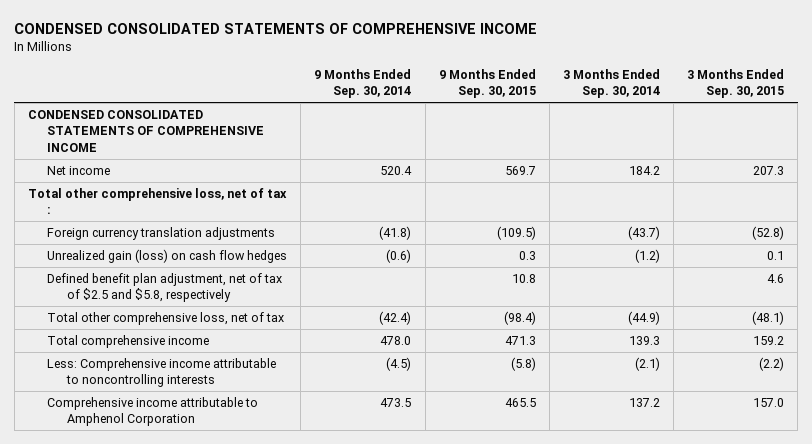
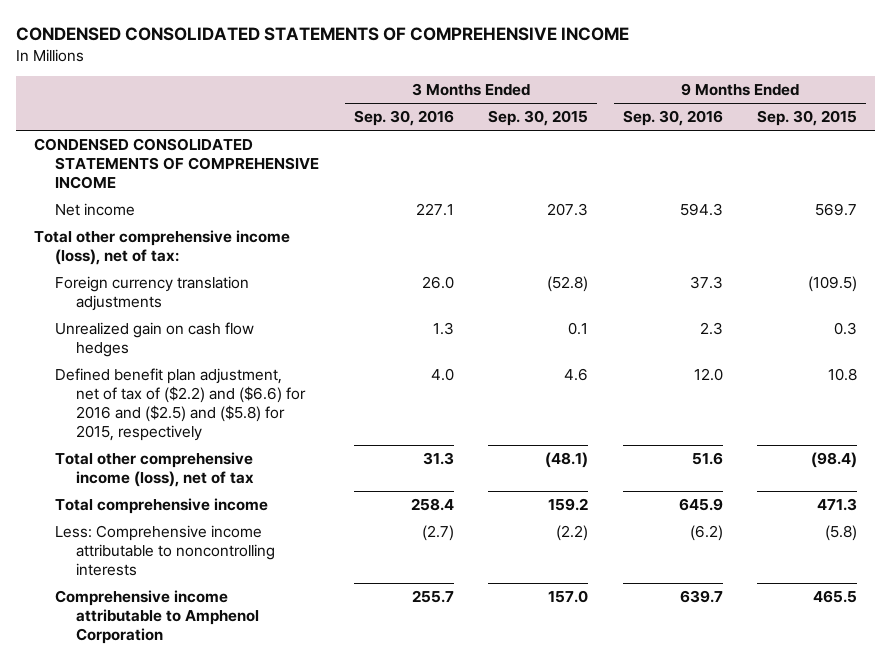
[314,69,412,99] 9 Months Ended Sep. 30, 2014 -> none
[562,69,660,99] 3 Months Ended Sep. 30, 2014 -> none
none -> [353,110,454,127] Sep. 30, 2016
none -> [622,110,723,127] Sep. 30, 2016
[27,187,287,215] Total other comprehensive loss, net of tax : -> [33,229,290,266] Total other comprehensive income (loss), net of tax:
[47,248,288,263] Unrealized gain (loss) on cash flow hedges -> [55,321,255,358] Unrealized gain on cash flow hedges
[47,272,283,303] Defined benefit plan adjustment, net of tax of $2.5 and $5.8, respectively -> [55,367,307,442] Defined benefit plan adjustment, net of tax of ($2.2) and ($6.6) for 2016 and ($2.5) and ($5.8) for 2015, respectively
[47,311,285,325] Total other comprehensive loss, net of tax -> [55,451,255,488] Total other comprehensive income (loss), net of tax

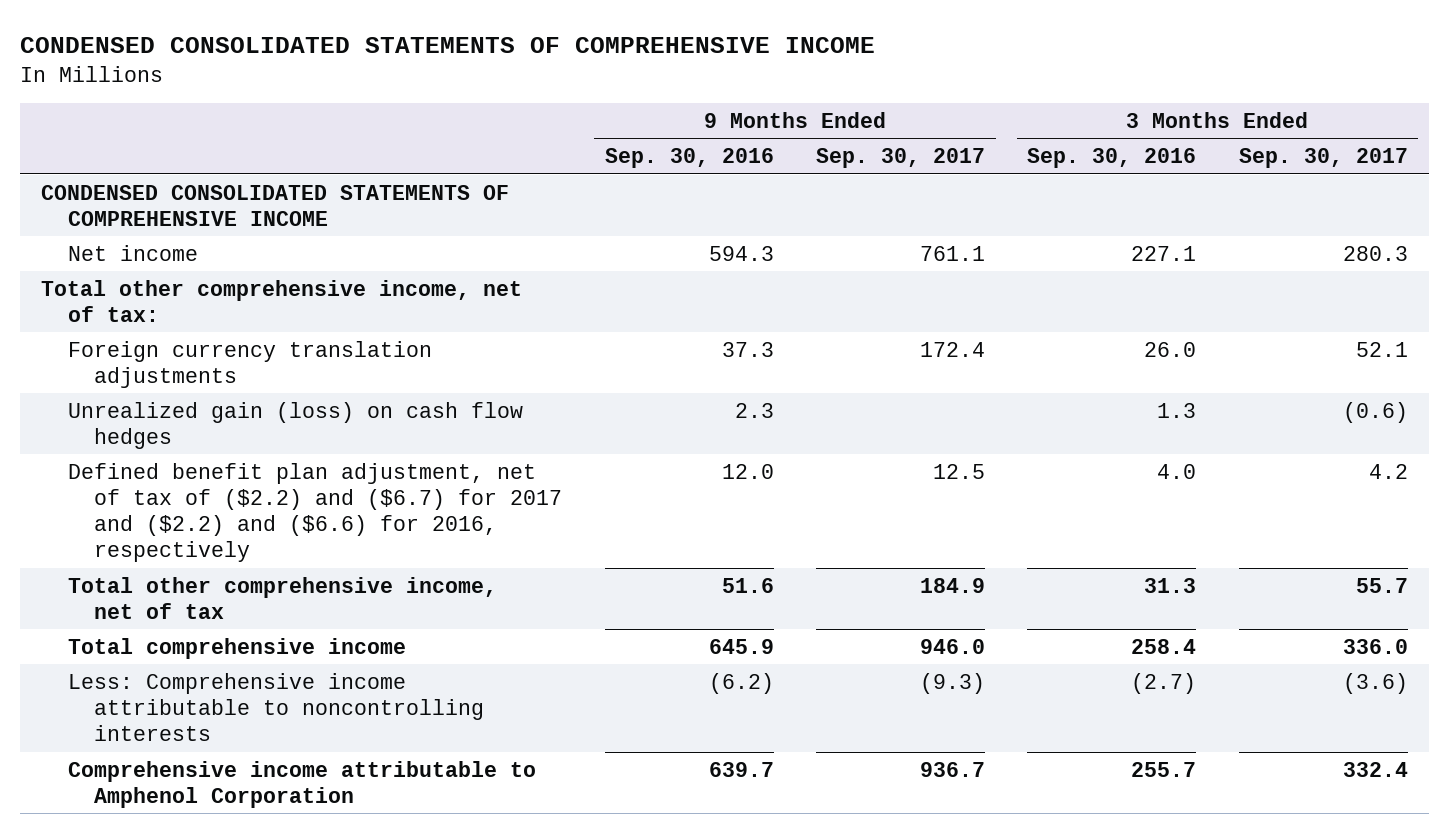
[488,110,589,127] Sep. 30, 2015 -> none
[757,110,858,127] Sep. 30, 2015 -> none
none -> [815,148,985,169] Sep. 30, 2017
none -> [1238,148,1408,169] Sep. 30, 2017
[33,229,290,266] Total other comprehensive income (loss), net of tax: -> [40,279,522,322] Total other comprehensive income, net of tax:
[55,321,255,358] Unrealized gain on cash flow hedges -> [67,401,523,449] Unrealized gain (loss) on cash flow hedges
[55,367,307,442] Defined benefit plan adjustment, net of tax of ($2.2) and ($6.6) for 2016 and ($2.5) and ($5.8) for 2015, respectively -> [67,462,563,563] Defined benefit plan adjustment, net of tax of ($2.2) and ($6.7) for 2017 and ($2.2) and ($6.6) for 2016, respectively
[55,451,255,488] Total other comprehensive income (loss), net of tax -> [67,576,497,619] Total other comprehensive income, net of tax

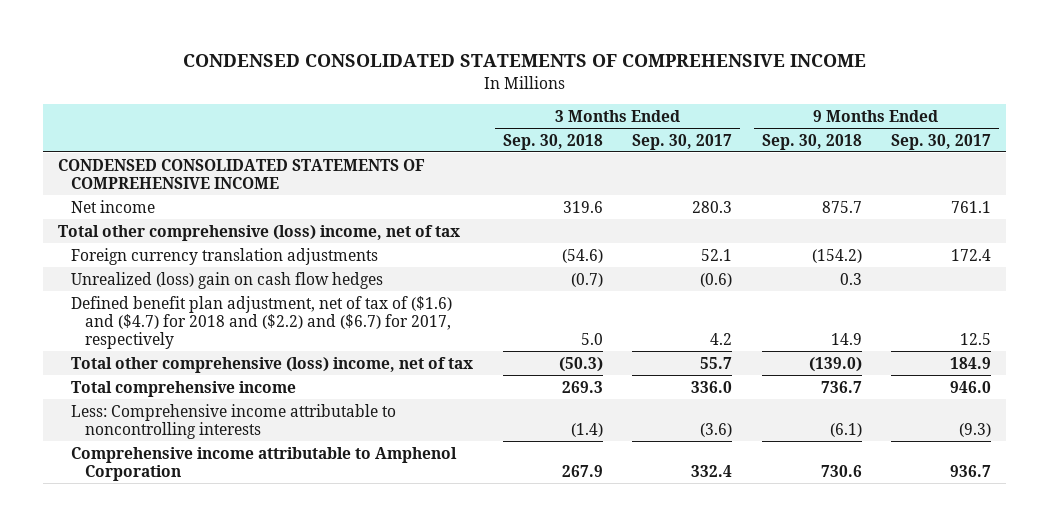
[604,148,774,169] Sep. 30, 2016 -> none
[1027,148,1197,169] Sep. 30, 2016 -> none
none -> [502,133,603,150] Sep. 30, 2018
none -> [761,133,862,150] Sep. 30, 2018
[40,279,522,322] Total other comprehensive income, net of tax: -> [57,224,460,241] Total other comprehensive (loss) income, net of tax
[67,401,523,449] Unrealized gain (loss) on cash flow hedges -> [71,271,384,289] Unrealized (loss) gain on cash flow hedges
[67,462,563,563] Defined benefit plan adjustment, net of tax of ($2.2) and ($6.7) for 2017 and ($2.2) and ($6.6) for 2016, respectively -> [71,295,453,350] Defined benefit plan adjustment, net of tax of ($1.6) and ($4.7) for 2018 and ($2.2) and ($6.7) for 2017, respectively
[67,576,497,619] Total other comprehensive income, net of tax -> [71,356,474,373] Total other comprehensive (loss) income, net of tax

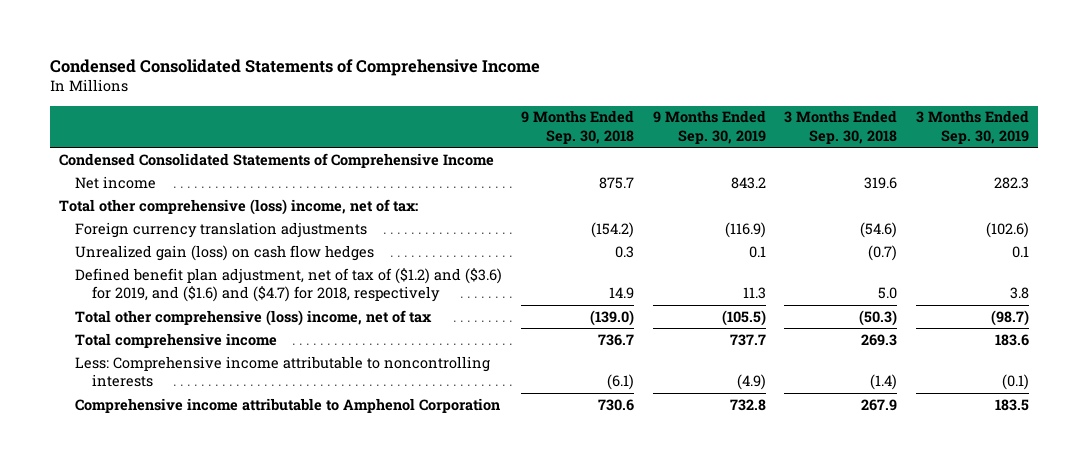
[182,54,866,68] CONDENSED CONSOLIDATED STATEMENTS OF COMPREHENSIVE INCOME -> [49,58,540,76] Condensed Consolidated Statements of Comprehensive Income
[632,133,733,150] Sep. 30, 2017 -> none
[891,133,992,150] Sep. 30, 2017 -> none
none -> [652,110,766,144] 9 Months Ended Sep. 30, 2019
none -> [916,110,1030,144] 3 Months Ended Sep. 30, 2019
[57,158,425,189] CONDENSED CONSOLIDATED STATEMENTS OF COMPREHENSIVE INCOME -> [58,152,494,168] Condensed Consolidated Statements of Comprehensive Income
[57,224,460,241] Total other comprehensive (loss) income, net of tax -> [58,198,418,215] Total other comprehensive (loss) income, net of tax:
[71,271,384,289] Unrealized (loss) gain on cash flow hedges -> [75,244,375,261] Unrealized gain (loss) on cash flow hedges
[71,295,453,350] Defined benefit plan adjustment, net of tax of ($1.6) and ($4.7) for 2018 and ($2.2) and ($6.7) for 2017, respectively -> [75,267,503,303] Defined benefit plan adjustment, net of tax of ($1.2) and ($3.6) for 2019, and ($1.6) and ($4.7) for 2018, respectively

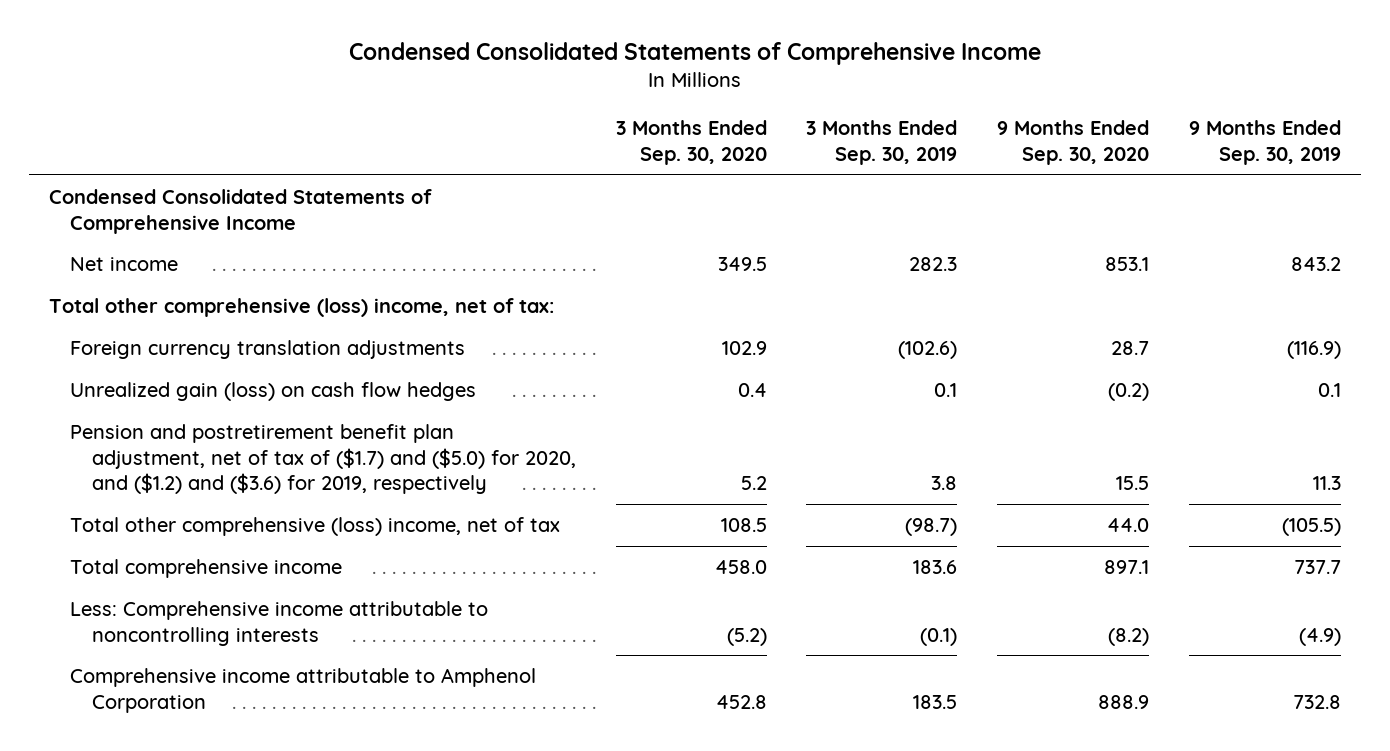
[521,110,635,144] 9 Months Ended Sep. 30, 2018 -> none
[784,110,898,144] 3 Months Ended Sep. 30, 2018 -> none
none -> [615,120,767,166] 3 Months Ended Sep. 30, 2020
none -> [997,120,1150,166] 9 Months Ended Sep. 30, 2020
[75,267,503,303] Defined benefit plan adjustment, net of tax of ($1.2) and ($3.6) for 2019, and ($1.6) and ($4.7) for 2018, respectively -> [70,423,576,495] Pension and postretirement benefit plan adjustment, net of tax of ($1.7) and ($5.0) for 2020, and ($1.2) and ($3.6) for 2019, respectively

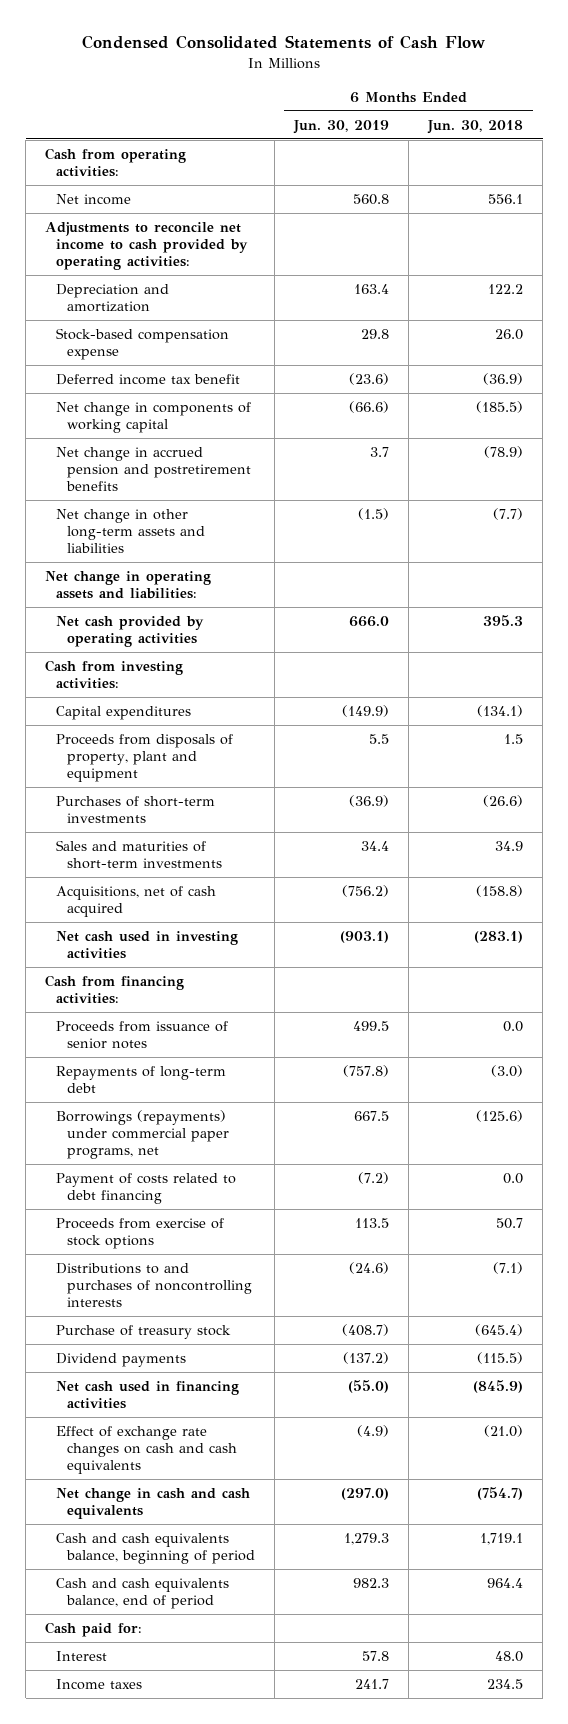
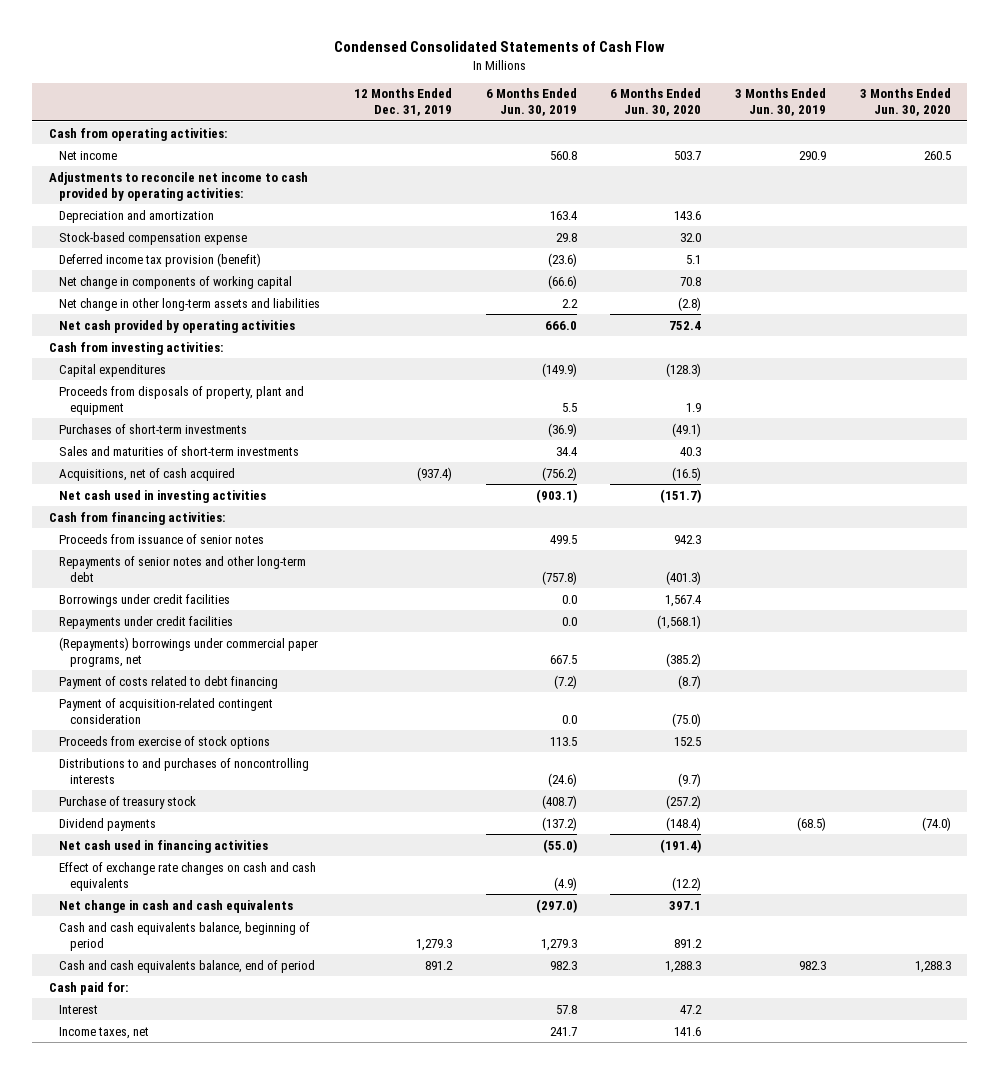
[427,119,524,134] Jun. 30, 2018 -> none
none -> [354,88,453,117] 12 Months Ended Dec. 31, 2019
none -> [610,88,702,117] 6 Months Ended Jun. 30, 2020
none -> [734,88,826,117] 3 Months Ended Jun. 30, 2019
none -> [859,88,951,117] 3 Months Ended Jun. 30, 2020
[56,374,241,386] Deferred income tax benefit -> [59,252,262,267] Deferred income tax provision (benefit)
[56,447,252,492] Net change in accrued pension and postretirement benefits -> none
[45,571,212,600] Net change in operating assets and liabilities: -> none
[358,508,390,521] (1.5) -> [561,298,578,308] 2.2
[56,1066,227,1094] Repayments of long-term debt -> [59,555,307,582] Repayments of senior notes and other long-term debt
none -> [59,593,231,607] Borrowings under credit facilities
none -> [59,615,234,629] Repayments under credit facilities
[56,1110,230,1160] Borrowings (repayments) under commercial paper programs, net -> [59,636,319,667] (Repayments) borrowings under commercial paper programs, net
none -> [59,697,274,724] Payment of acquisition-related contingent consideration
[56,1679,143,1691] Income taxes -> [59,1026,150,1039] Income taxes, net

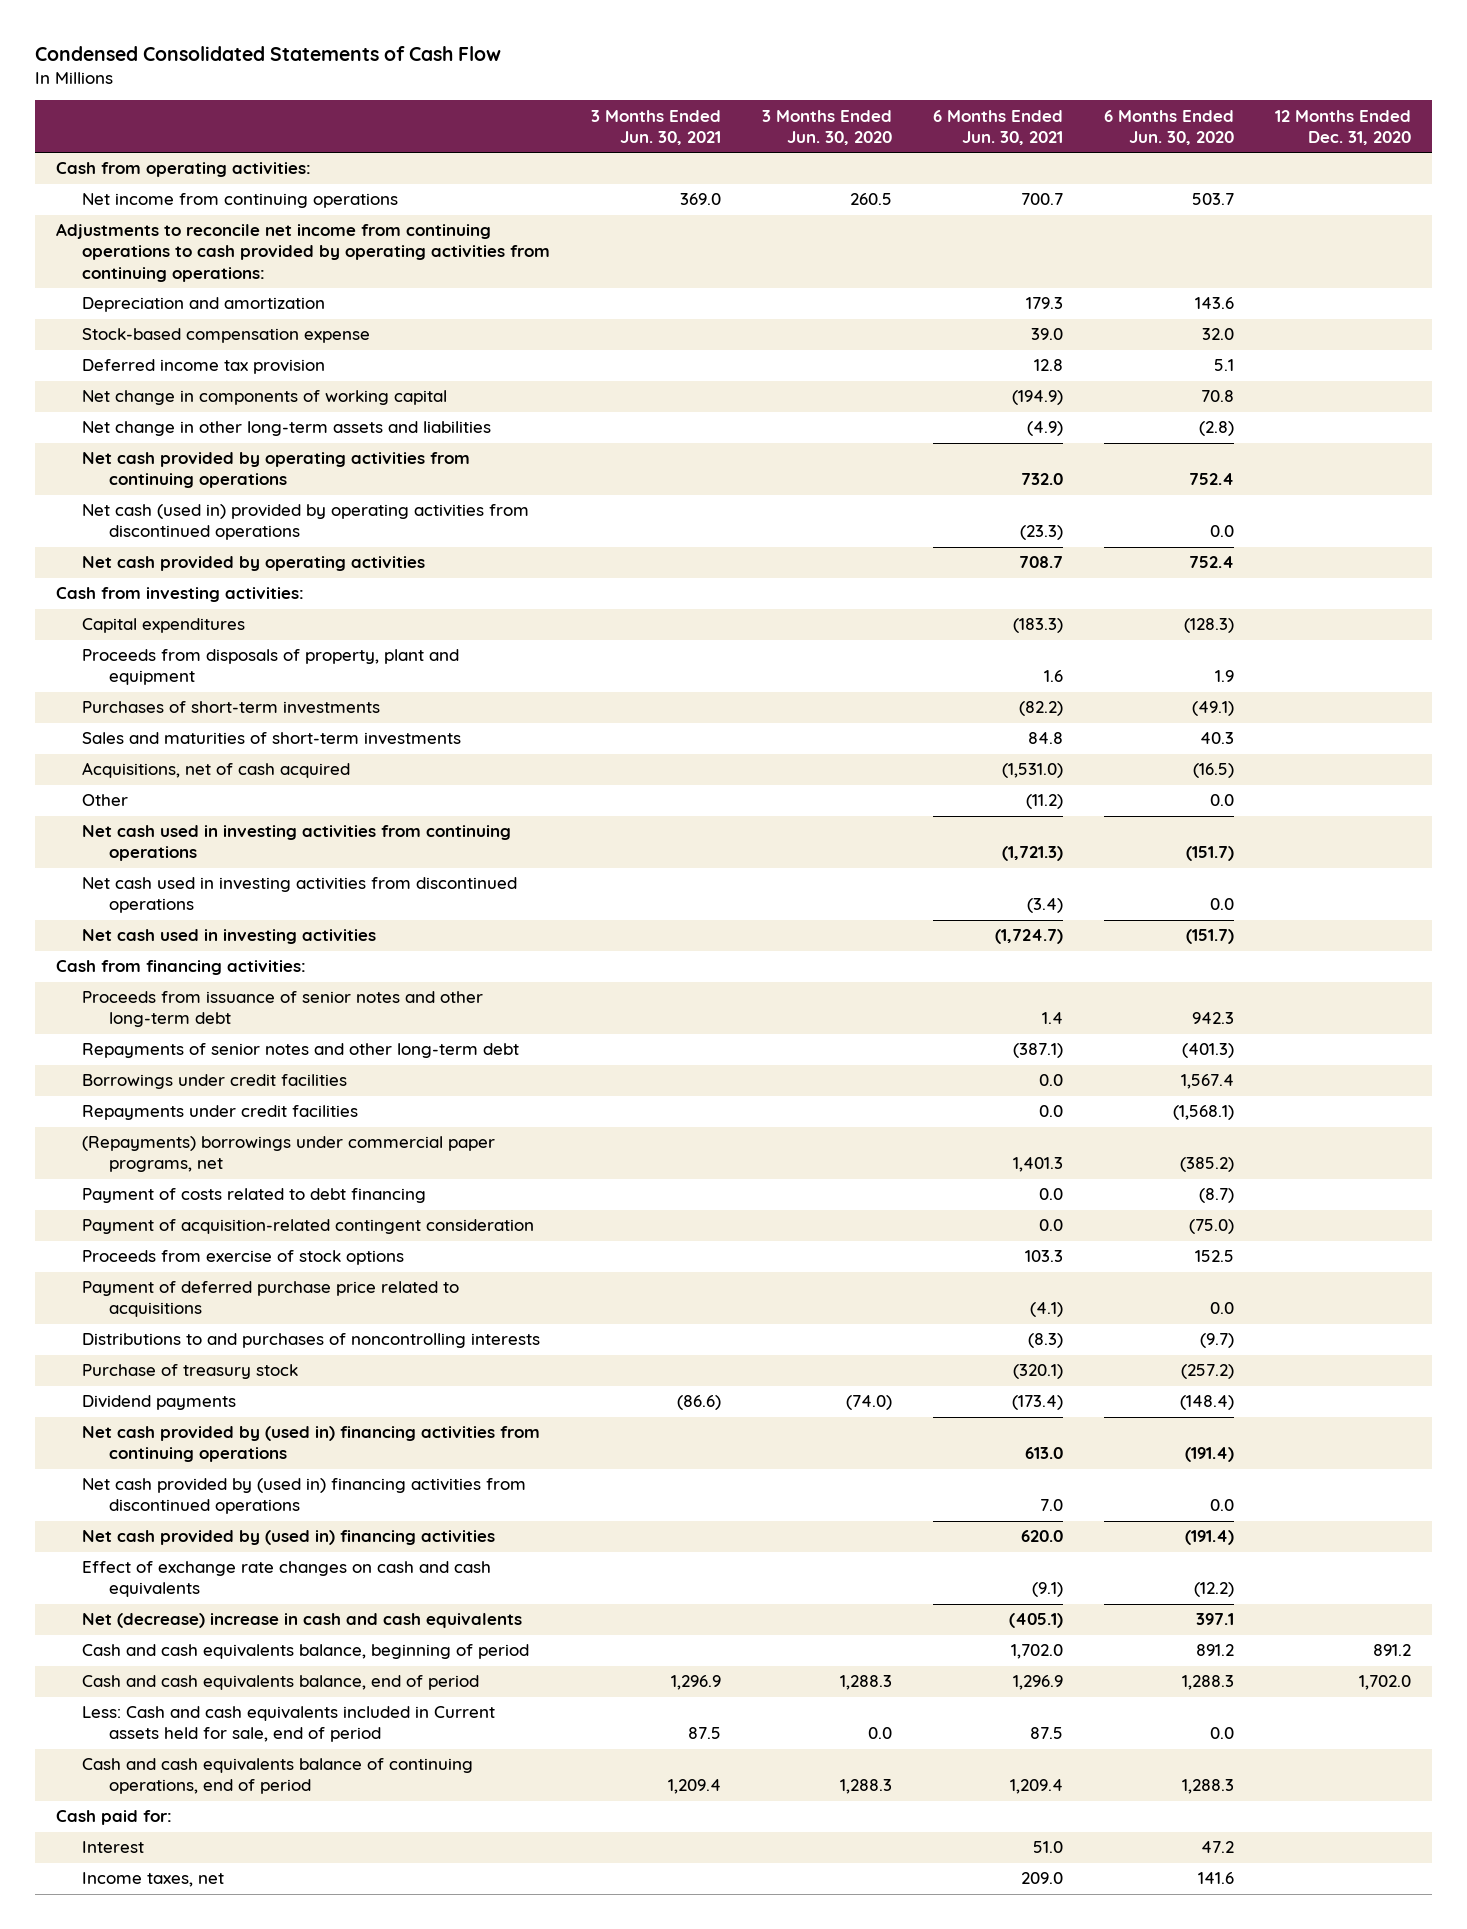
[354,88,453,117] 12 Months Ended Dec. 31, 2019 -> none
[485,88,577,117] 6 Months Ended Jun. 30, 2019 -> none
[734,88,826,117] 3 Months Ended Jun. 30, 2019 -> none
none -> [591,109,722,145] 3 Months Ended Jun. 30, 2021
none -> [933,109,1064,145] 6 Months Ended Jun. 30, 2021
none -> [1275,109,1412,145] 12 Months Ended Dec. 31, 2020
[59,150,118,160] Net income -> [82,193,399,209] Net income from continuing operations
[48,171,308,201] Adjustments to reconcile net income to cash provided by operating activities: -> [55,223,551,282] Adjustments to reconcile net income from continuing operations to cash provided by operating activities from continuing operations:
[59,252,262,267] Deferred income tax provision (benefit) -> [82,359,326,375] Deferred income tax provision
none -> [82,452,471,489] Net cash provided by operating activities from continuing operations
none -> [82,504,530,541] Net cash (used in) provided by operating activities from discontinued operations
none -> [82,794,129,807] Other
none -> [82,825,512,862] Net cash used in investing activities from continuing operations
none -> [82,877,518,914] Net cash used in investing activities from discontinued operations
[59,533,265,544] Proceeds from issuance of senior notes -> [82,991,484,1028] Proceeds from issuance of senior notes and other long-term debt
none -> [82,1281,460,1318] Payment of deferred purchase price related to acquisitions
none -> [82,1426,541,1463] Net cash provided by (used in) financing activities from continuing operations
none -> [82,1478,527,1515] Net cash provided by (used in) financing activities from discontinued operations
[59,839,269,853] Net cash used in financing activities -> [82,1530,496,1546] Net cash provided by (used in) financing activities
[59,899,294,913] Net change in cash and cash equivalents -> [82,1613,523,1629] Net (decrease) increase in cash and cash equivalents
none -> [82,1706,496,1743] Less: Cash and cash equivalents included in Current assets held for sale, end of period
none -> [82,1758,474,1795] Cash and cash equivalents balance of continuing operations, end of period

